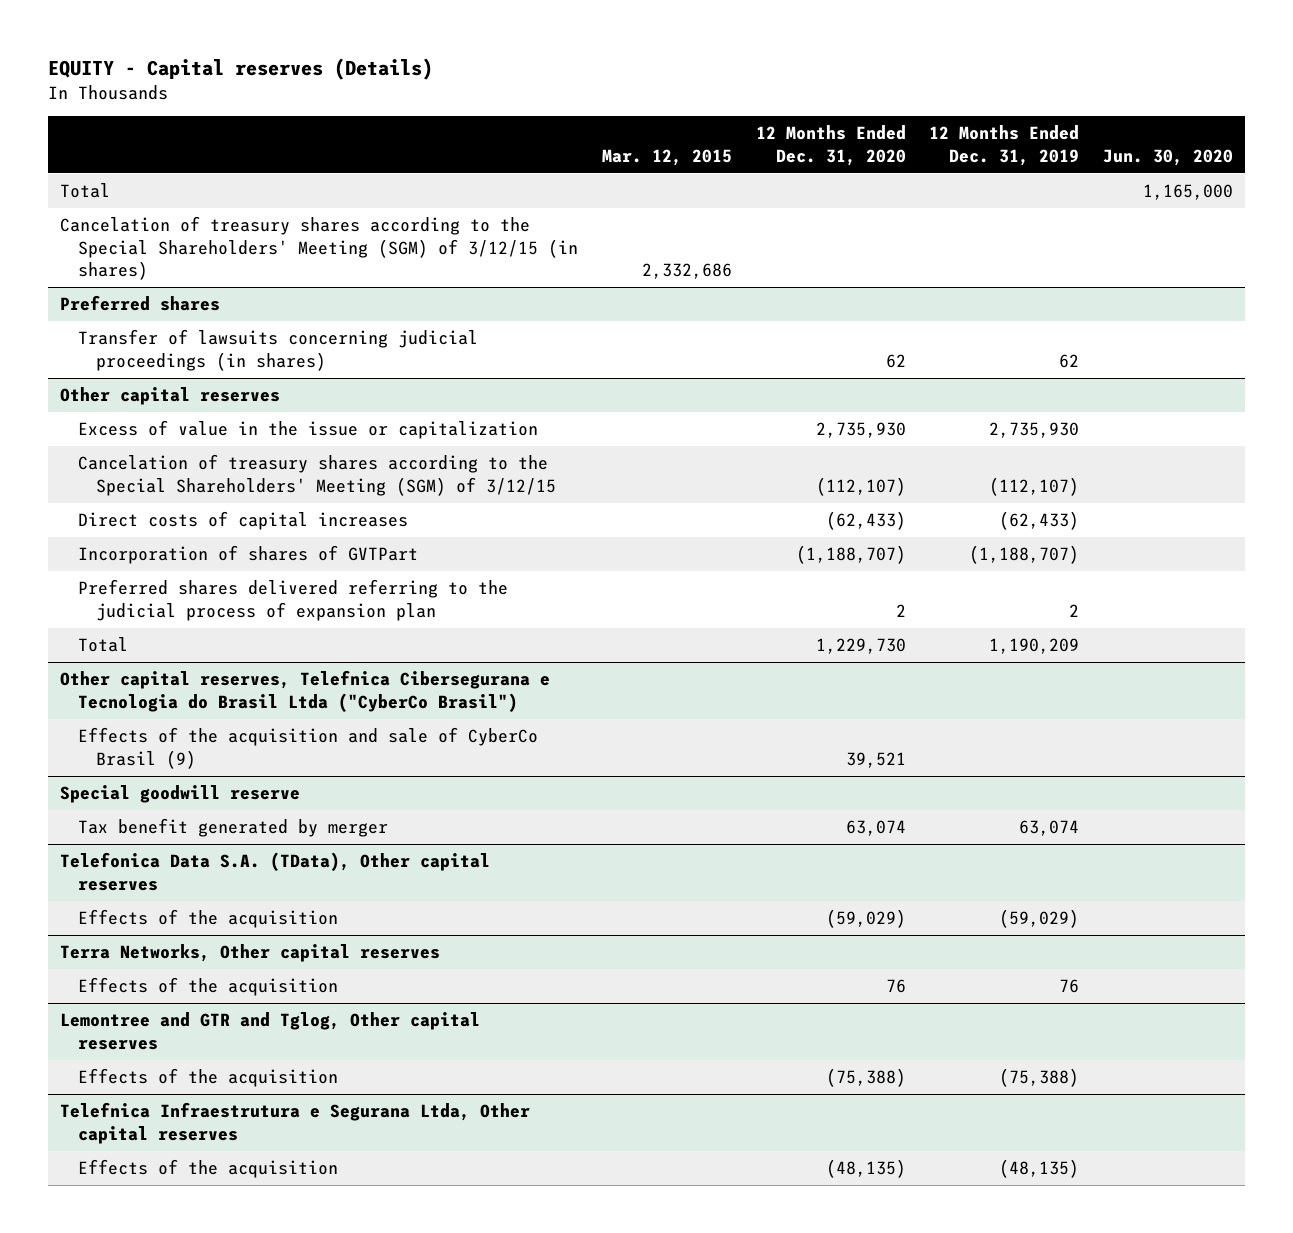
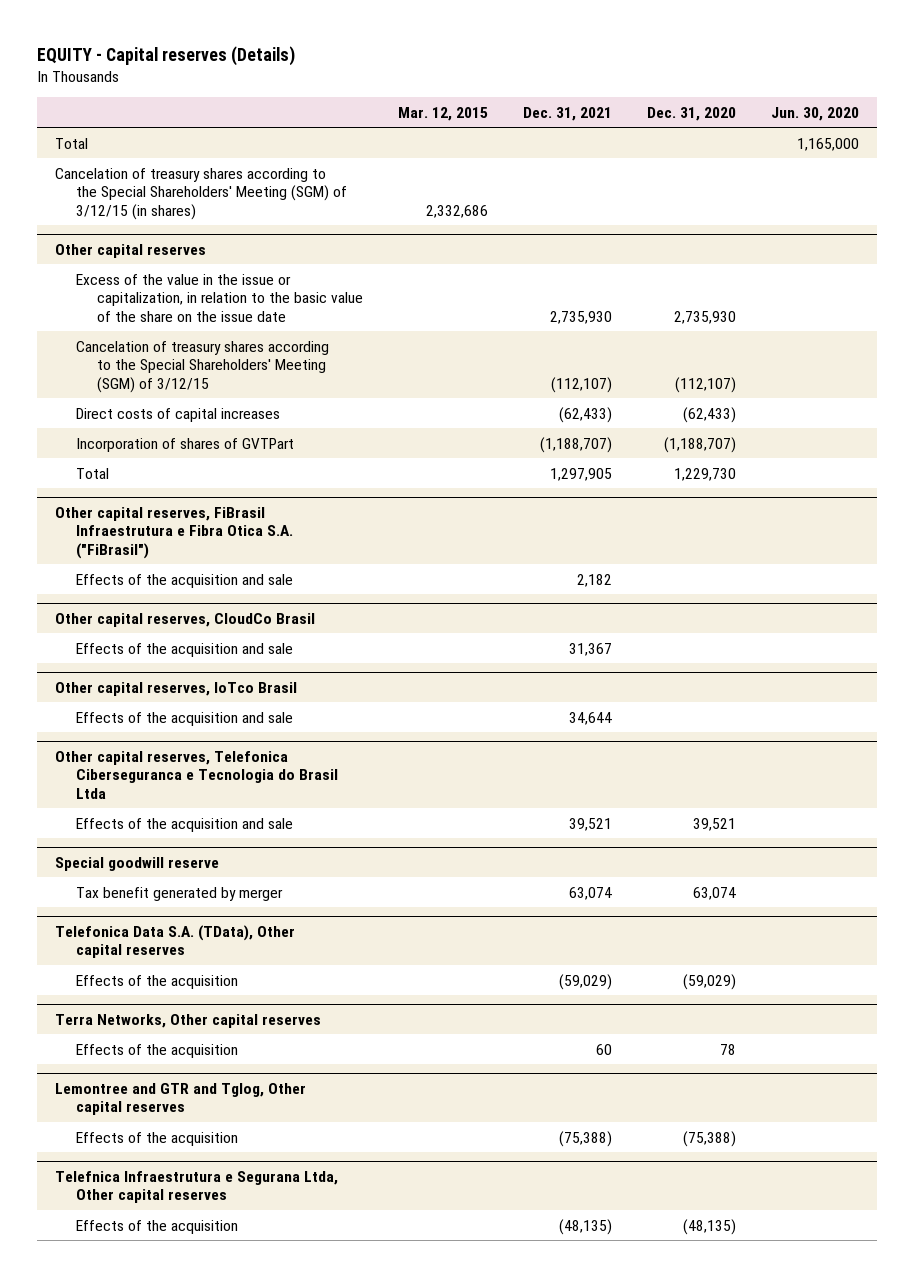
[755,125,906,166] 12 Months Ended Dec. 31, 2020 -> none
[929,125,1080,166] 12 Months Ended Dec. 31, 2019 -> none
none -> [522,106,612,121] Dec. 31, 2021
none -> [647,106,737,121] Dec. 31, 2020
[59,295,220,312] Preferred shares -> none
[78,329,479,371] Transfer of lawsuits concerning judicial proceedings (in shares) -> none
[78,420,539,440] Excess of value in the issue or capitalization -> [75,273,363,322] Excess of the value in the issue or capitalization, in relation to the basic value of the share on the issue date
[78,579,509,621] Preferred shares delivered referring to the judicial process of expansion plan -> none
none -> [54,506,293,559] Other capital reserves, FiBrasil Infraestrutura e Fibra Otica S.A. ("FiBrasil")
none -> [75,573,293,588] Effects of the acquisition and sale
none -> [54,612,315,627] Other capital reserves, CloudCo Brasil
none -> [75,642,293,657] Effects of the acquisition and sale
none -> [54,681,297,696] Other capital reserves, IoTco Brasil
none -> [75,711,293,726] Effects of the acquisition and sale
[59,670,550,712] Other capital reserves, Telefnica Cibersegurana e Tecnologia do Brasil Ltda ("CyberCo Brasil") -> [54,750,338,799] Other capital reserves, Telefonica Ciberseguranca e Tecnologia do Brasil Ltda
[78,727,539,769] Effects of the acquisition and sale of CyberCo Brasil (9) -> [75,817,293,832] Effects of the acquisition and sale

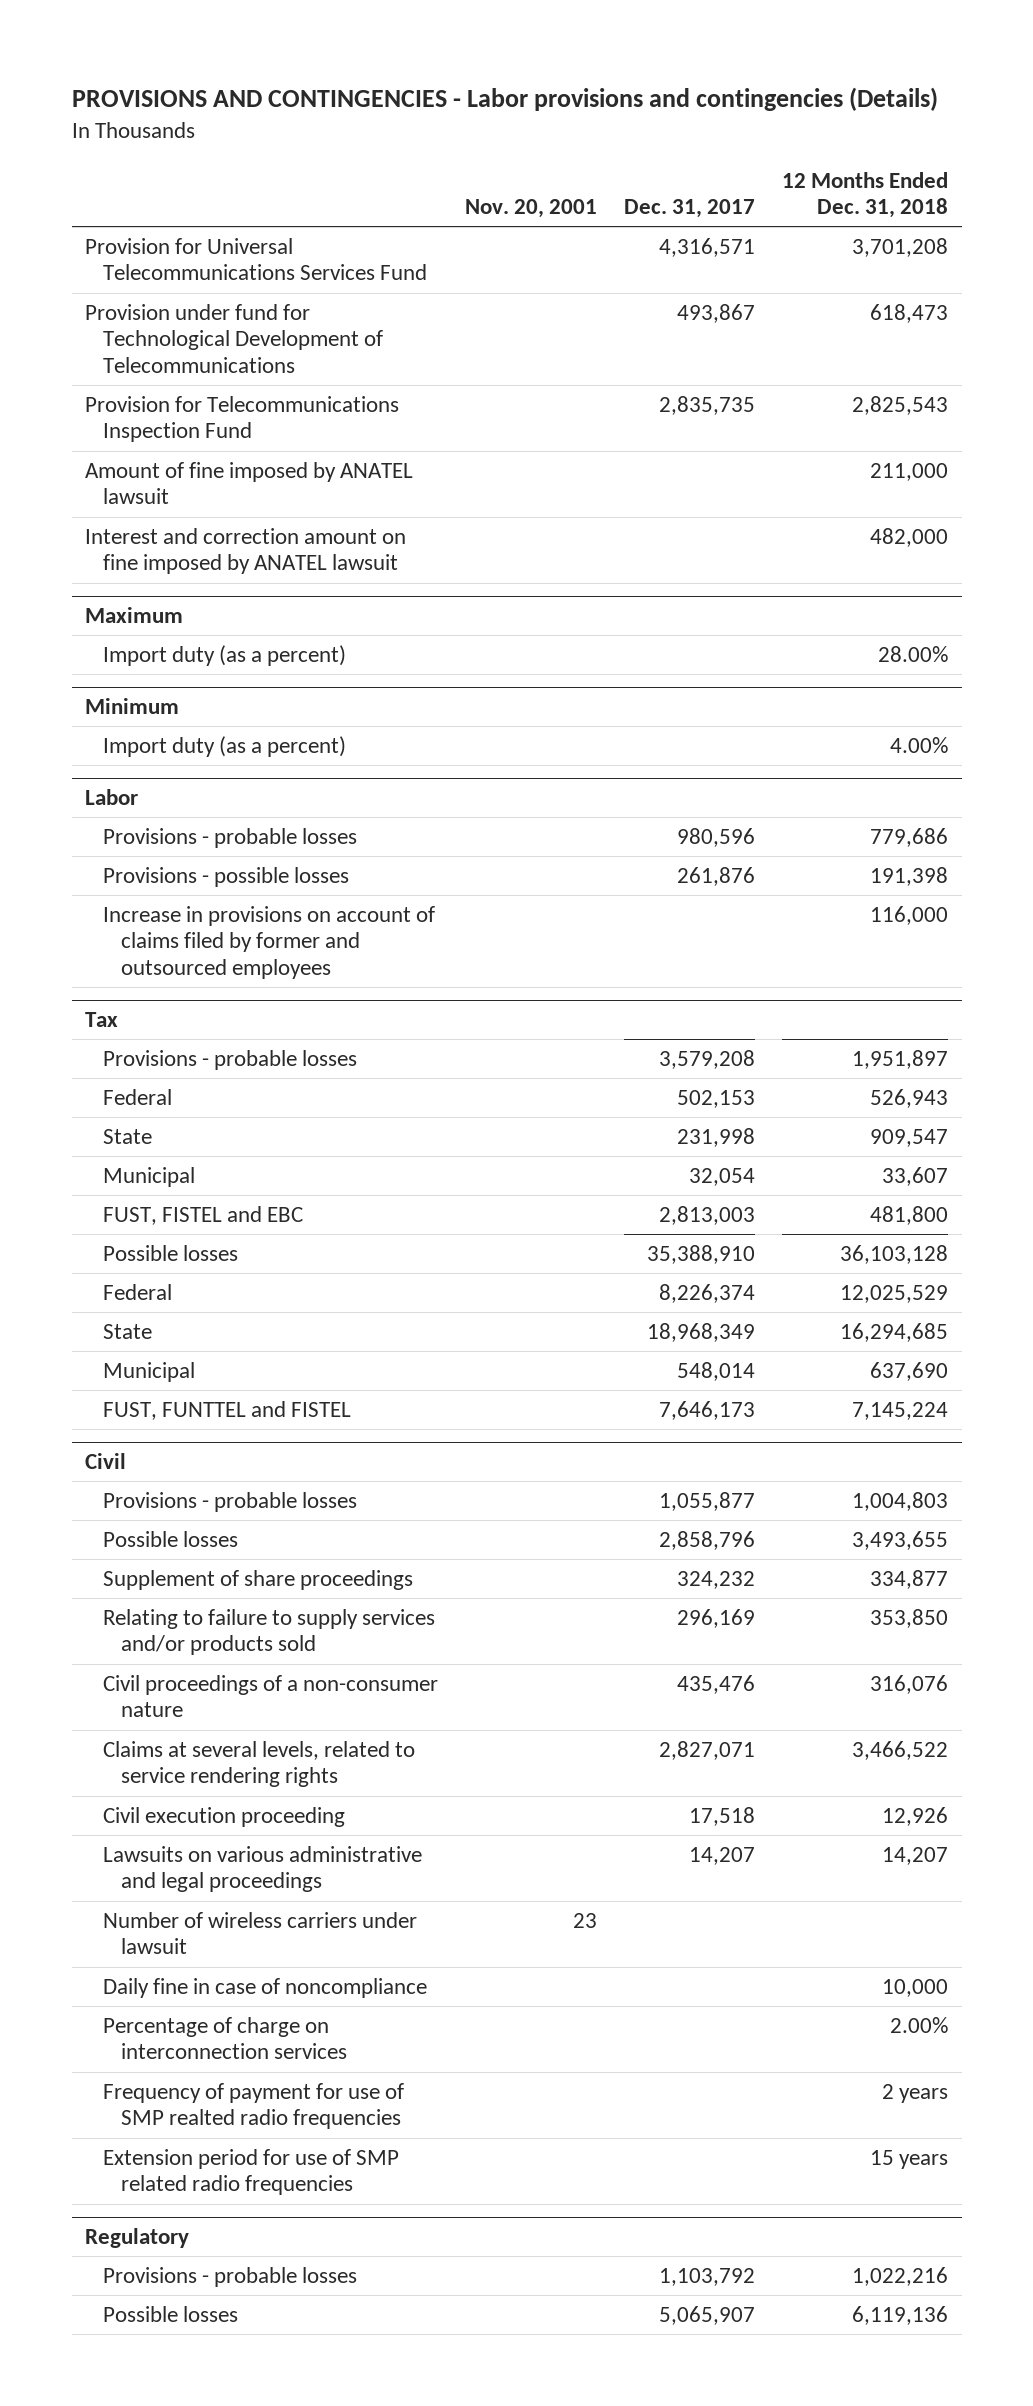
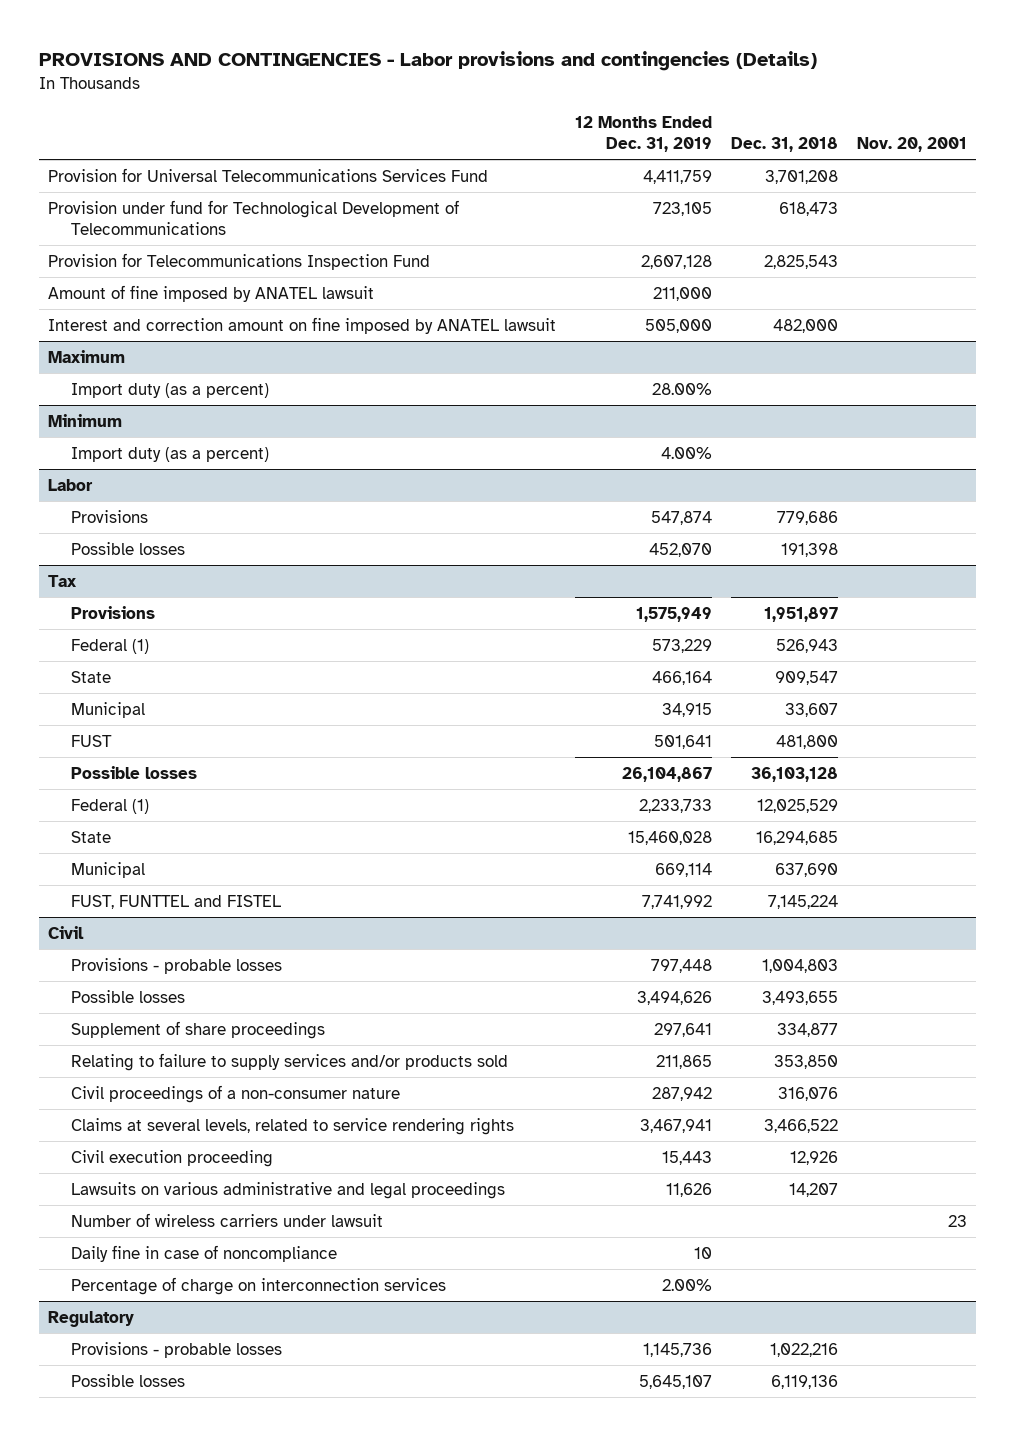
[624,199,756,219] Dec. 31, 2017 -> none
[782,171,949,219] 12 Months Ended Dec. 31, 2018 -> none
none -> [575,115,713,152] 12 Months Ended Dec. 31, 2019
none -> [730,136,838,152] Dec. 31, 2018
[103,905,436,979] Increase in provisions on account of claims filed by former and outsourced employees -> none
[103,827,358,848] Provisions - probable losses -> [70,509,148,523] Provisions
[103,866,350,887] Provisions - possible losses -> [70,541,185,555] Possible losses
[103,1049,358,1070] Provisions - probable losses -> [70,605,155,619] Provisions
[103,1088,173,1105] Federal -> [70,638,149,654] Federal (1)
[103,1205,304,1225] FUST, FISTEL and EBC -> [70,734,112,747] FUST
[103,1283,173,1300] Federal -> [70,798,149,814] Federal (1)
[103,2082,405,2130] Frequency of payment for use of SMP realted radio frequencies -> none
[103,2148,400,2196] Extension period for use of SMP related radio frequencies -> none

